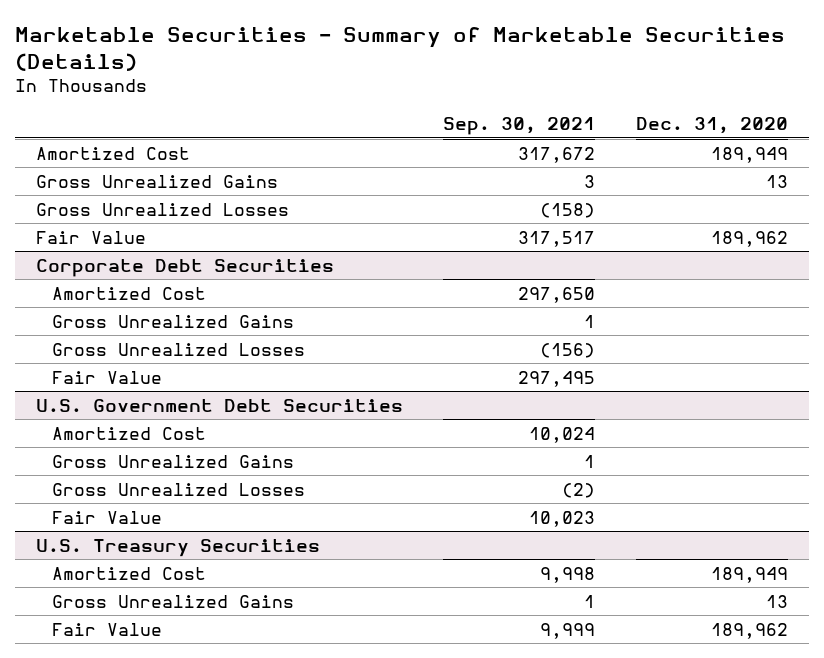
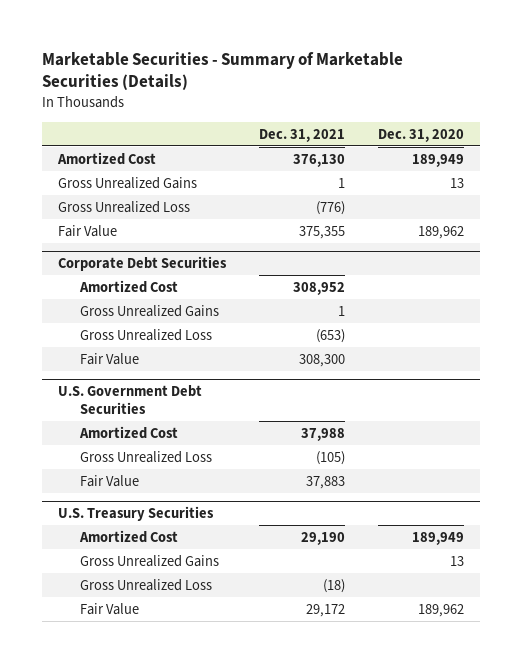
[443,117,596,136] Sep. 30, 2021 -> none
none -> [258,128,345,142] Dec. 31, 2021
[35,202,289,216] Gross Unrealized Losses -> [58,200,191,213] Gross Unrealized Loss
[52,342,306,356] Gross Unrealized Losses -> [80,328,213,341] Gross Unrealized Loss
[52,454,295,468] Gross Unrealized Gains -> none
[52,482,306,496] Gross Unrealized Losses -> [80,450,213,463] Gross Unrealized Loss
none -> [80,578,213,591] Gross Unrealized Loss

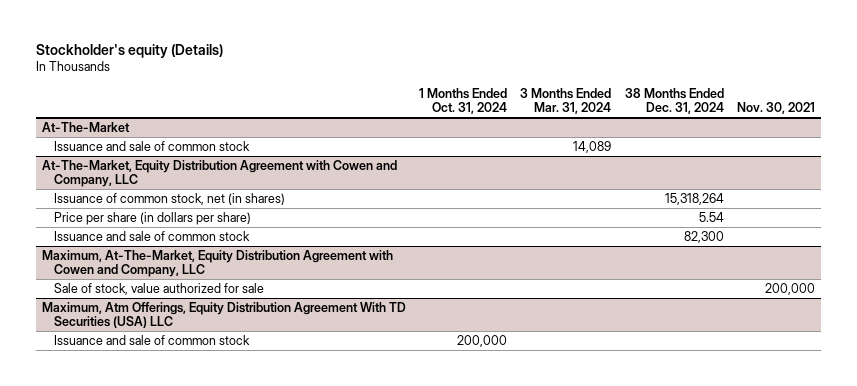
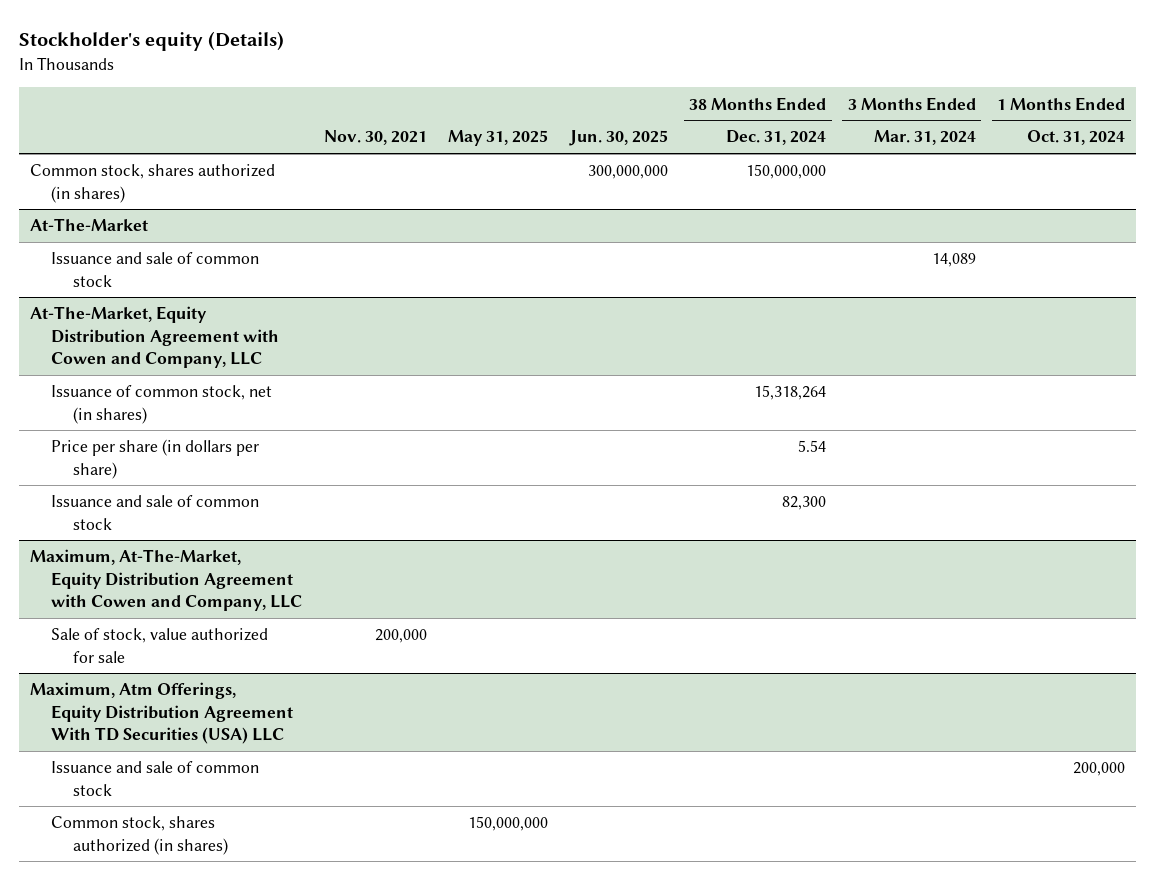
none -> [448,130,549,147] May 31, 2025
none -> [568,130,668,147] Jun. 30, 2025
none -> [29,164,275,203] Common stock, shares authorized (in shares)
none -> [51,816,228,855] Common stock, shares authorized (in shares)

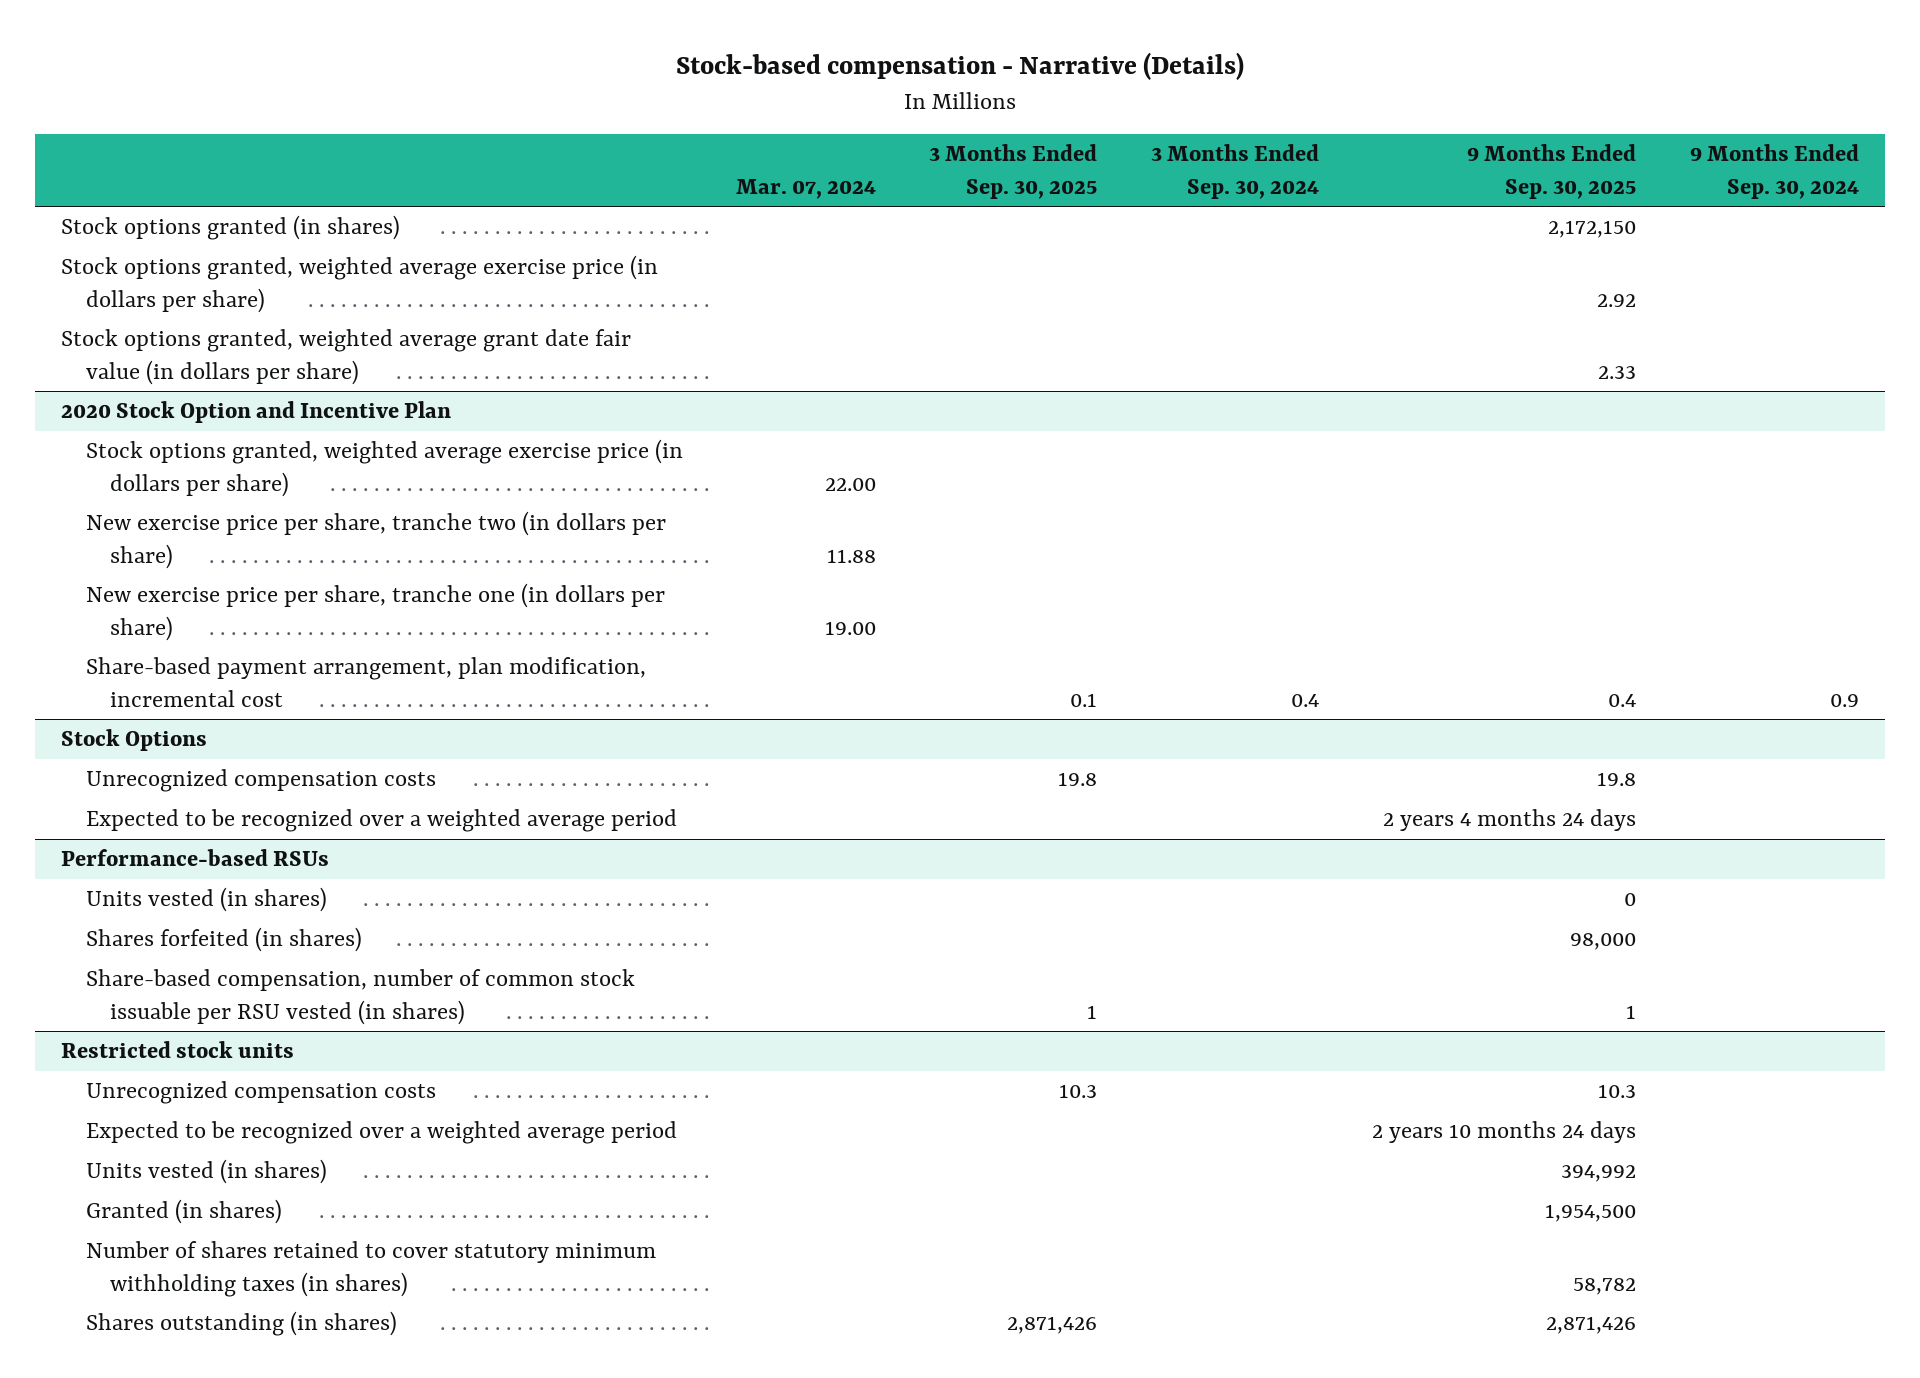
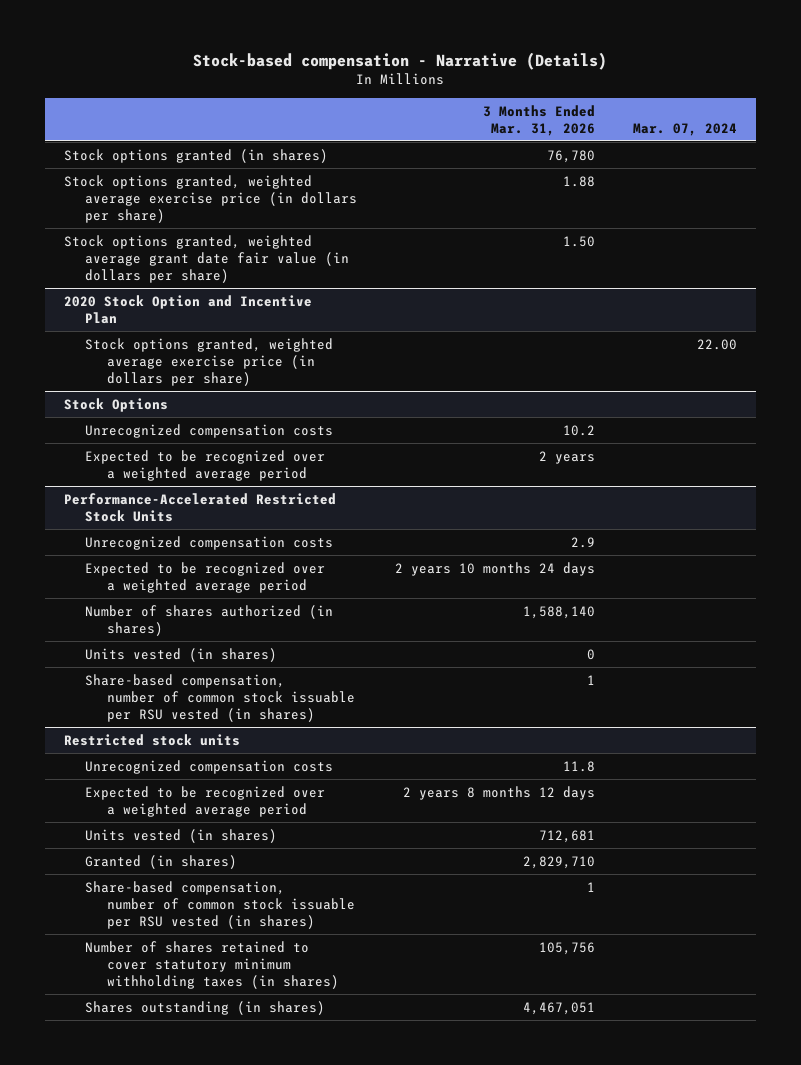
[929,144,1098,199] 3 Months Ended Sep. 30, 2025 -> none
[1150,144,1319,199] 3 Months Ended Sep. 30, 2024 -> none
[1467,144,1637,199] 9 Months Ended Sep. 30, 2025 -> none
[1689,144,1859,199] 9 Months Ended Sep. 30, 2024 -> none
none -> [483,104,596,136] 3 Months Ended Mar. 31, 2026
[85,511,666,569] New exercise price per share, tranche two (in dollars per share) -> none
[85,583,665,641] New exercise price per share, tranche one (in dollars per share) -> none
[85,657,646,707] Share-based payment arrangement, plan modification, incremental cost -> none
[61,849,330,867] Performance-based RSUs -> none
[85,887,327,913] Units vested (in shares) -> none
[85,927,362,953] Shares forfeited (in shares) -> none
[85,969,635,1025] Share-based compensation, number of common stock issuable per RSU vested (in shares) -> none
none -> [63,492,336,522] Performance-Accelerated Restricted Stock Units
none -> [85,535,334,550] Unrecognized compensation costs
none -> [85,561,326,593] Expected to be recognized over a weighted average period
none -> [85,604,334,636] Number of shares authorized (in shares)
none -> [85,647,278,662] Units vested (in shares)
none -> [85,673,355,722] Share-based compensation, number of common stock issuable per RSU vested (in shares)
none -> [85,880,355,929] Share-based compensation, number of common stock issuable per RSU vested (in shares)

